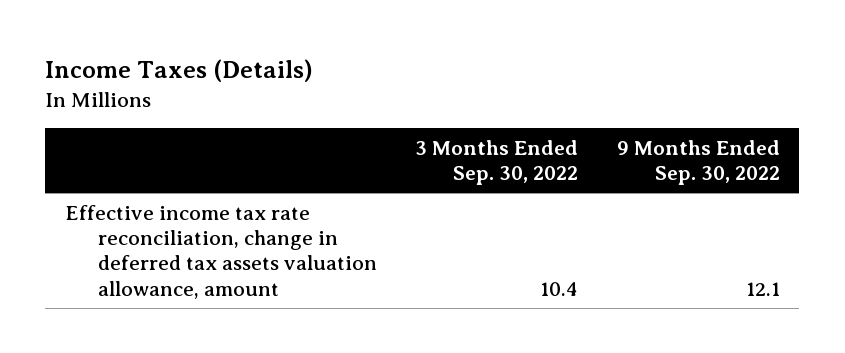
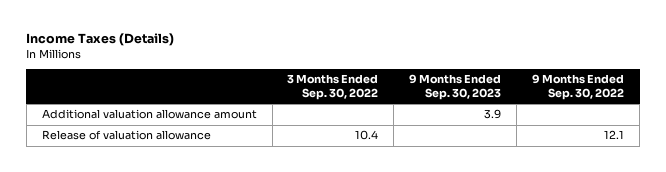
none -> [409,74,502,100] 9 Months Ended Sep. 30, 2023
none -> [41,109,257,120] Additional valuation allowance amount
[64,204,377,299] Effective income tax rate reconciliation, change in deferred tax assets valuation allowance, amount -> [41,130,211,141] Release of valuation allowance

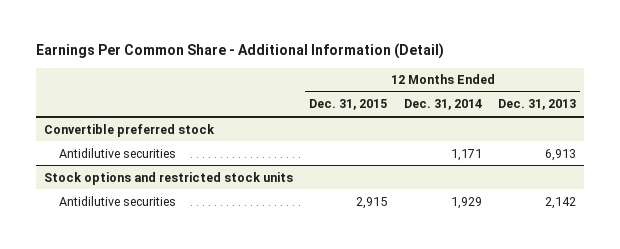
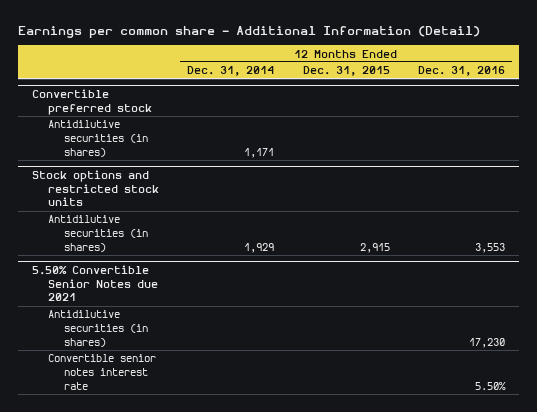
[36,43,445,60] Earnings Per Common Share - Additional Information (Detail) -> [18,25,481,38] Earnings per common share - Additional Information (Detail)
[497,99,576,111] Dec. 31, 2013 -> none
none -> [417,66,505,77] Dec. 31, 2016
[59,147,177,158] Antidilutive securities -> [48,120,149,157] Antidilutive securities (in shares)
[59,195,177,206] Antidilutive securities -> [48,215,149,252] Antidilutive securities (in shares)
none -> [32,265,159,302] 5.50% Convertible Senior Notes due 2021
none -> [48,310,149,347] Antidilutive securities (in shares)
none -> [48,354,157,390] Convertible senior notes interest rate

